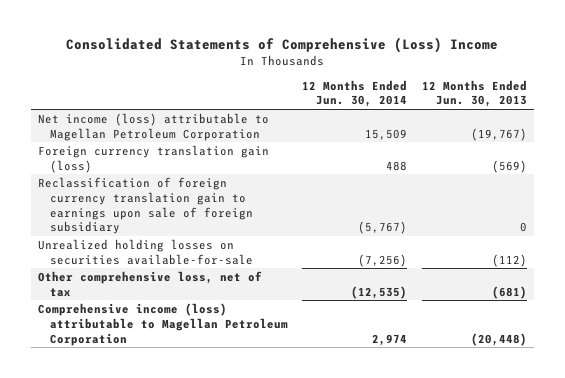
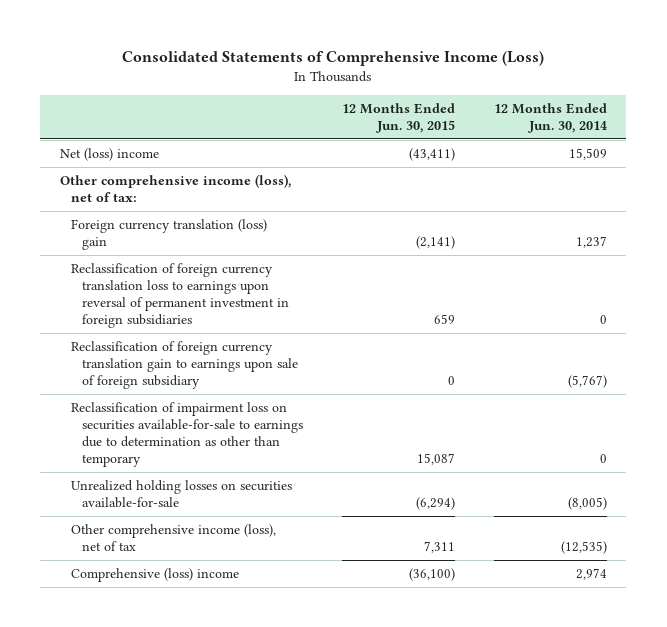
[66,37,499,54] Consolidated Statements of Comprehensive (Loss) Income -> [122,51,545,67] Consolidated Statements of Comprehensive Income (Loss)
[421,79,527,108] 12 Months Ended Jun. 30, 2013 -> none
none -> [342,102,456,133] 12 Months Ended Jun. 30, 2015
[38,112,270,141] Net income (loss) attributable to Magellan Petroleum Corporation -> [59,147,159,161] Net (loss) income
none -> [59,173,291,203] Other comprehensive income (loss), net of tax:
[38,144,270,173] Foreign currency translation gain (loss) -> [71,218,268,251] Foreign currency translation (loss) gain
[386,160,408,171] 488 -> [575,236,607,249] 1,237
none -> [71,262,290,329] Reclassification of foreign currency translation loss to earnings upon reversal of permanent investment in foreign subsidiaries
none -> [71,401,304,468] Reclassification of impairment loss on securities available-for-sale to earnings due to determination as other than temporary
[358,253,408,267] (7,256) -> [567,497,607,511] (8,005)
[38,270,263,297] Other comprehensive loss, net of tax -> [71,523,277,552] Other comprehensive income (loss), net of tax
[38,302,288,346] Comprehensive income (loss) attributable to Magellan Petroleum Corporation -> [71,567,240,582] Comprehensive (loss) income

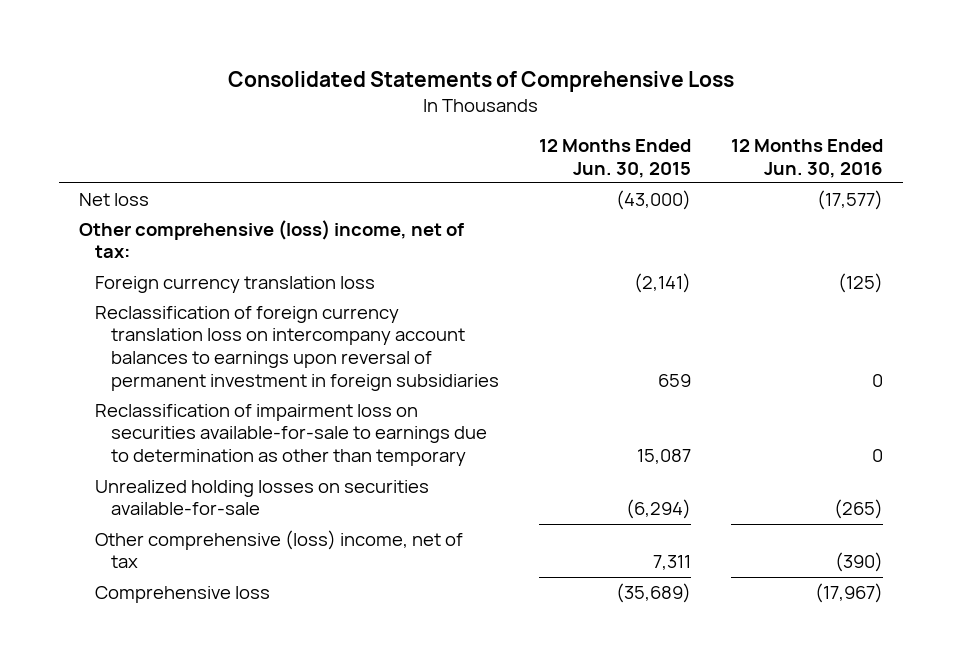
[122,51,545,67] Consolidated Statements of Comprehensive Income (Loss) -> [227,71,734,93] Consolidated Statements of Comprehensive Loss
[493,102,607,133] 12 Months Ended Jun. 30, 2014 -> none
none -> [730,138,883,178] 12 Months Ended Jun. 30, 2016
[71,340,299,390] Reclassification of foreign currency translation gain to earnings upon sale of foreign subsidiary -> none
[59,147,159,161] Net (loss) income -> [78,192,149,206] Net loss
[409,147,456,161] (43,411) -> [615,189,691,210] (43,000)
[59,173,291,203] Other comprehensive income (loss), net of tax: -> [78,219,464,259] Other comprehensive (loss) income, net of tax:
[71,218,268,251] Foreign currency translation (loss) gain -> [94,275,375,293] Foreign currency translation loss
[71,262,290,329] Reclassification of foreign currency translation loss to earnings upon reversal of permanent investment in foreign subsidiaries -> [94,305,500,392] Reclassification of foreign currency translation loss on intercompany account balances to earnings upon reversal of permanent investment in foreign subsidiaries
[71,523,277,552] Other comprehensive income (loss), net of tax -> [94,529,463,569] Other comprehensive (loss) income, net of tax
[71,567,240,582] Comprehensive (loss) income -> [94,585,270,603] Comprehensive loss
[409,567,456,581] (36,100) -> [615,582,691,603] (35,689)

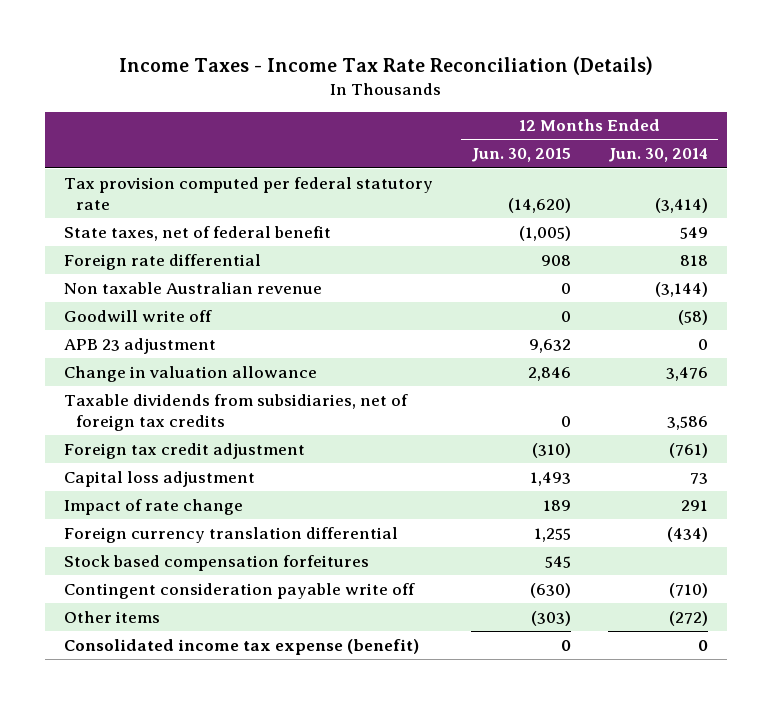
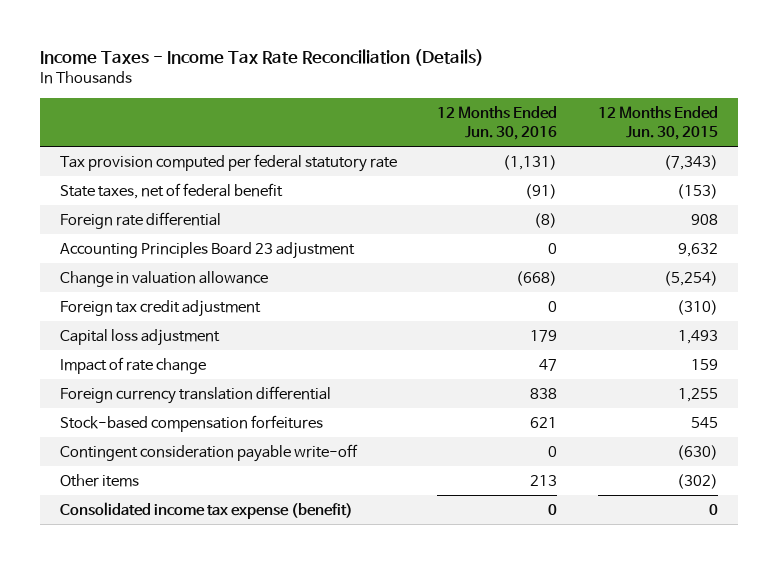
[608,148,709,163] Jun. 30, 2014 -> none
none -> [437,106,558,140] 12 Months Ended Jun. 30, 2016
[507,198,571,214] (14,620) -> [663,155,718,171] (7,343)
[518,225,571,241] (1,005) -> [676,184,718,200] (153)
[64,281,323,294] Non taxable Australian revenue -> none
[64,309,213,322] Goodwill write off -> none
[64,393,409,432] Taxable dividends from subsidiaries, net of foreign tax credits -> none
[64,337,217,354] APB 23 adjustment -> [60,242,356,260] Accounting Principles Board 23 adjustment
[527,366,571,381] 2,846 -> [663,271,718,287] (5,254)
[542,499,571,511] 189 -> [690,359,718,371] 159
[64,554,370,571] Stock based compensation forfeitures -> [60,415,324,433] Stock-based compensation forfeitures
[64,582,416,599] Contingent consideration payable write off -> [60,444,359,463] Contingent consideration payable write-off
[530,610,571,626] (303) -> [676,474,718,490] (302)

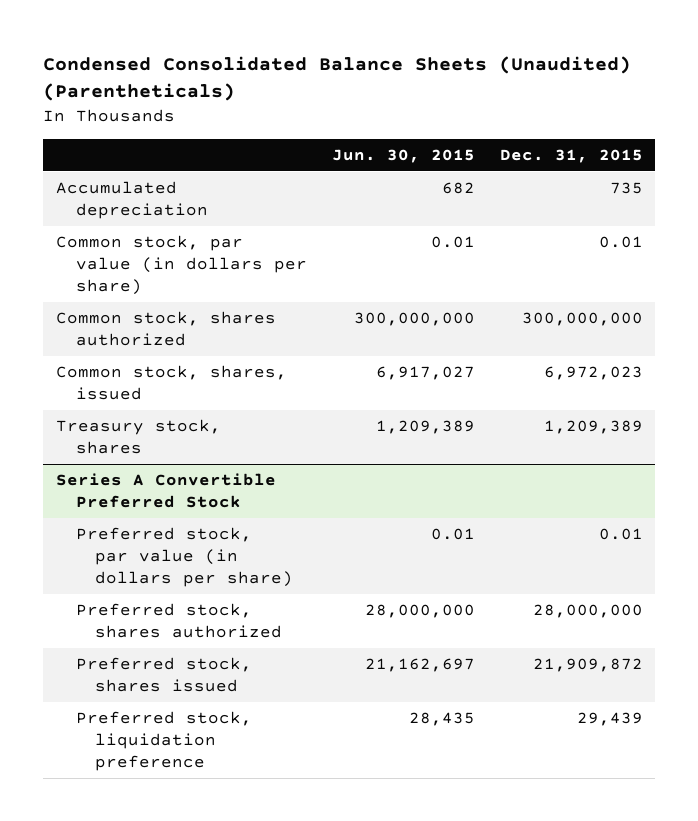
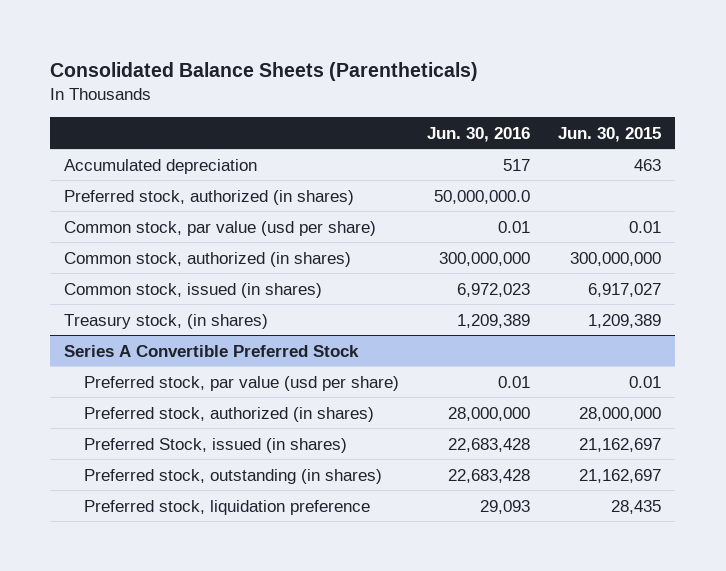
[43,56,632,102] Condensed Consolidated Balance Sheets (Unaudited) (Parentheticals) -> [50,61,479,81] Consolidated Balance Sheets (Parentheticals)
[499,148,643,163] Dec. 31, 2015 -> none
none -> [427,126,531,142] Jun. 30, 2016
[441,182,475,195] 682 -> [634,158,662,171] 463
none -> [64,189,355,205] Preferred stock, authorized (in shares)
[55,235,307,296] Common stock, par value (in dollars per share) -> [64,220,377,236] Common stock, par value (usd per share)
[55,311,276,347] Common stock, shares authorized -> [64,251,352,267] Common stock, authorized (in shares)
[55,365,287,401] Common stock, shares, issued -> [64,282,323,298] Common stock, issued (in shares)
[55,419,221,455] Treasury stock, shares -> [64,313,269,329] Treasury stock, (in shares)
[75,527,294,588] Preferred stock, par value (in dollars per share) -> [84,375,400,391] Preferred stock, par value (usd per share)
[75,603,283,639] Preferred stock, shares authorized -> [84,406,375,422] Preferred stock, authorized (in shares)
[75,657,252,693] Preferred stock, shares issued -> [84,437,348,453] Preferred Stock, issued (in shares)
none -> [84,468,383,484] Preferred stock, outstanding (in shares)

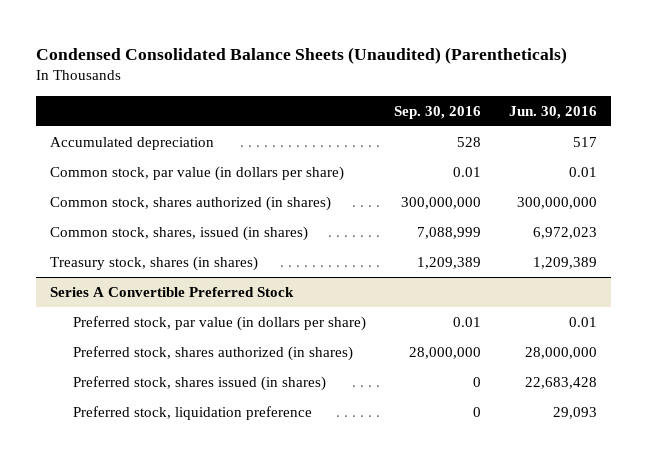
[50,61,479,81] Consolidated Balance Sheets (Parentheticals) -> [36,46,568,64] Condensed Consolidated Balance Sheets (Unaudited) (Parentheticals)
[558,126,662,142] Jun. 30, 2015 -> none
none -> [393,105,481,119] Sep. 30, 2016
[64,189,355,205] Preferred stock, authorized (in shares) -> none
[64,220,377,236] Common stock, par value (usd per share) -> [50,166,345,182] Common stock, par value (in dollars per share)
[64,251,352,267] Common stock, authorized (in shares) -> [50,196,332,212] Common stock, shares authorized (in shares)
[64,282,323,298] Common stock, issued (in shares) -> [50,226,309,242] Common stock, shares, issued (in shares)
[64,313,269,329] Treasury stock, (in shares) -> [50,256,259,272] Treasury stock, shares (in shares)
[84,468,383,484] Preferred stock, outstanding (in shares) -> none
[84,375,400,391] Preferred stock, par value (usd per share) -> [72,316,366,332] Preferred stock, par value (in dollars per share)
[84,406,375,422] Preferred stock, authorized (in shares) -> [72,346,353,362] Preferred stock, shares authorized (in shares)
[84,437,348,453] Preferred Stock, issued (in shares) -> [72,376,326,392] Preferred stock, shares issued (in shares)

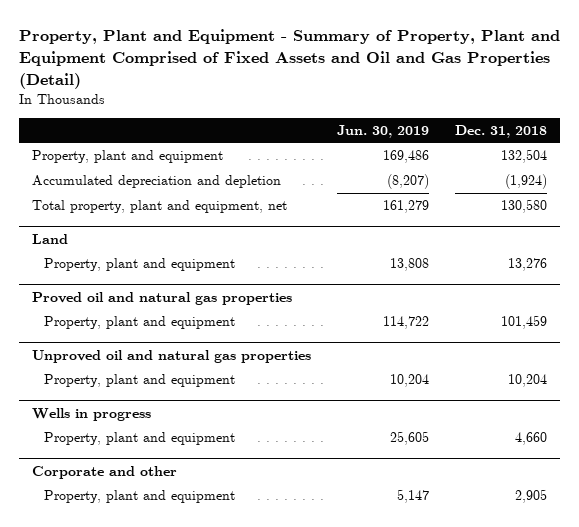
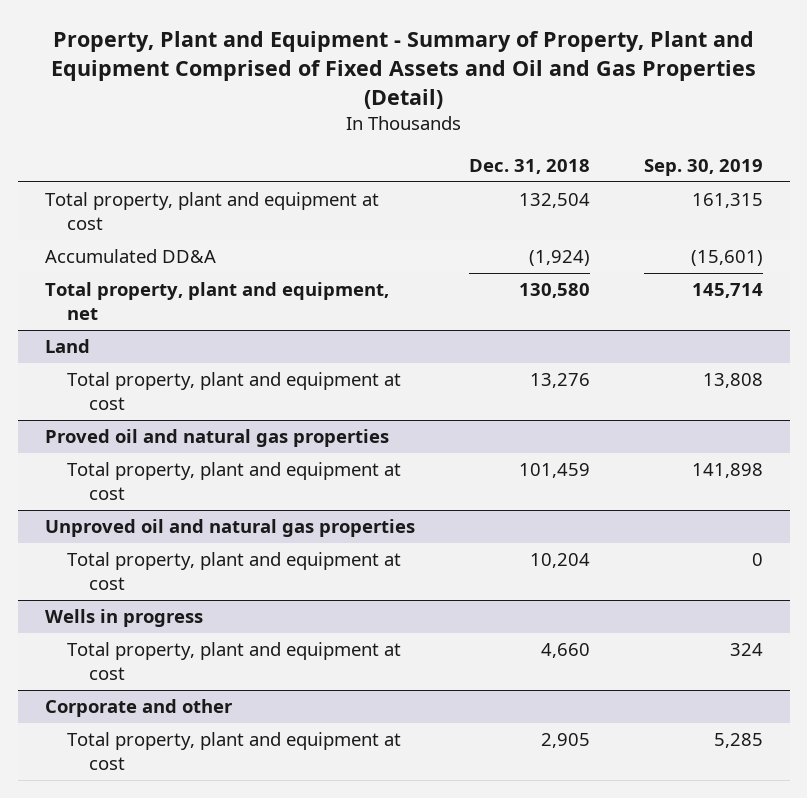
[337,124,430,138] Jun. 30, 2019 -> none
none -> [643,159,763,177] Sep. 30, 2019
[32,150,224,164] Property, plant and equipment -> [44,192,379,231] Total property, plant and equipment at cost
[32,175,282,189] Accumulated depreciation and depletion -> [44,249,216,264] Accumulated DD&A
[44,258,236,272] Property, plant and equipment -> [67,372,402,411] Total property, plant and equipment at cost
[44,316,236,330] Property, plant and equipment -> [67,462,402,501] Total property, plant and equipment at cost
[44,374,236,388] Property, plant and equipment -> [67,552,402,591] Total property, plant and equipment at cost
[44,432,236,446] Property, plant and equipment -> [67,642,402,681] Total property, plant and equipment at cost
[44,490,236,504] Property, plant and equipment -> [67,732,402,771] Total property, plant and equipment at cost

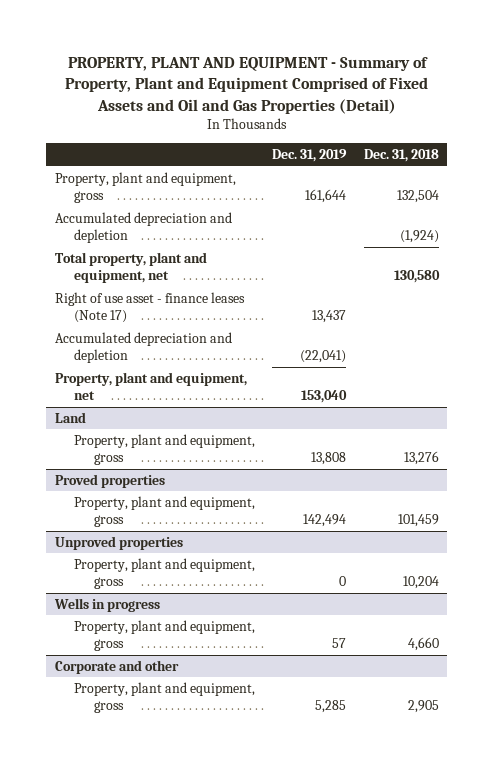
[50,30,756,110] Property, Plant and Equipment - Summary of Property, Plant and Equipment Comprised of Fixed Assets and Oil and Gas Properties (Detail) -> [64,56,428,114] PROPERTY, PLANT AND EQUIPMENT - Summary of Property, Plant and Equipment Comprised of Fixed Assets and Oil and Gas Properties (Detail)
[643,159,763,177] Sep. 30, 2019 -> none
none -> [272,148,348,162] Dec. 31, 2019
[44,192,379,231] Total property, plant and equipment at cost -> [54,171,236,203] Property, plant and equipment, gross
[44,249,216,264] Accumulated DD&A -> [54,211,232,243] Accumulated depreciation and depletion
none -> [54,291,245,323] Right of use asset - finance leases (Note 17)
none -> [54,331,232,363] Accumulated depreciation and depletion
none -> [54,371,247,400] Property, plant and equipment, net
[67,372,402,411] Total property, plant and equipment at cost -> [74,433,256,465] Property, plant and equipment, gross
[44,429,389,448] Proved oil and natural gas properties -> [54,473,165,488] Proved properties
[67,462,402,501] Total property, plant and equipment at cost -> [74,495,256,527] Property, plant and equipment, gross
[44,519,415,538] Unproved oil and natural gas properties -> [54,535,183,550] Unproved properties
[67,552,402,591] Total property, plant and equipment at cost -> [74,557,256,589] Property, plant and equipment, gross
[67,642,402,681] Total property, plant and equipment at cost -> [74,619,256,651] Property, plant and equipment, gross
[67,732,402,771] Total property, plant and equipment at cost -> [74,681,256,713] Property, plant and equipment, gross

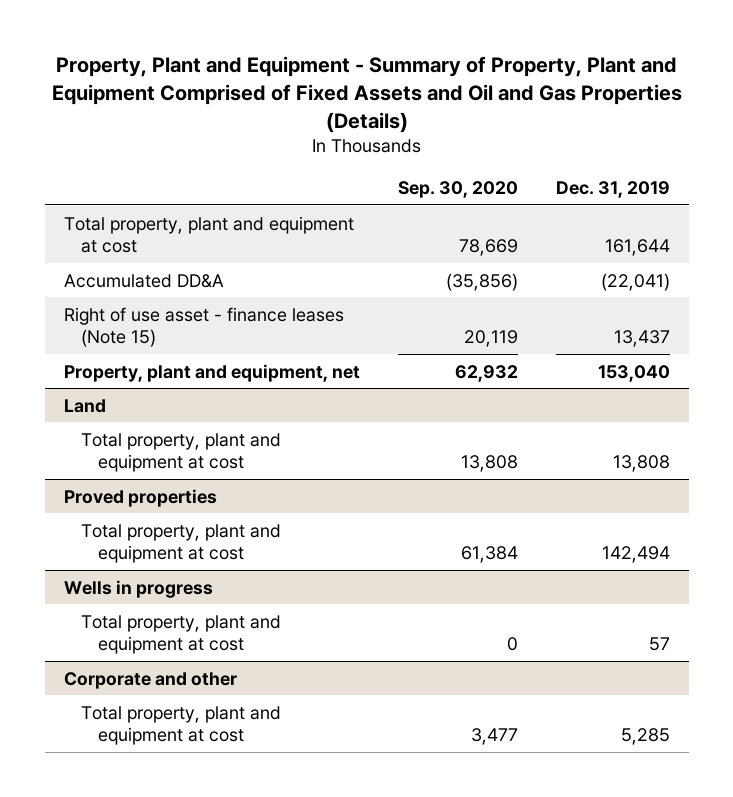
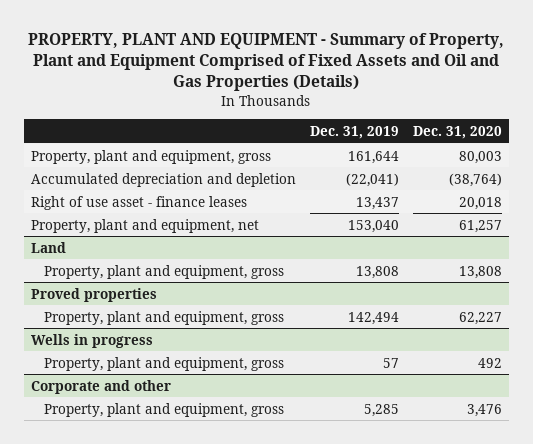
[51,56,682,134] Property, Plant and Equipment - Summary of Property, Plant and Equipment Comprised of Fixed Assets and Oil and Gas Properties (Details) -> [28,32,505,92] PROPERTY, PLANT AND EQUIPMENT - Summary of Property, Plant and Equipment Comprised of Fixed Assets and Oil and Gas Properties (Details)
[397,180,518,198] Sep. 30, 2020 -> none
none -> [412,125,502,139] Dec. 31, 2020
[63,215,354,253] Total property, plant and equipment at cost -> [30,149,271,164] Property, plant and equipment, gross
[63,273,224,288] Accumulated DD&A -> [30,172,296,187] Accumulated depreciation and depletion
[63,306,344,347] Right of use asset - finance leases (Note 15) -> [30,195,247,210] Right of use asset - finance leases
[80,432,281,472] Total property, plant and equipment at cost -> [44,264,285,279] Property, plant and equipment, gross
[80,523,281,563] Total property, plant and equipment at cost -> [44,310,285,325] Property, plant and equipment, gross
[80,614,281,654] Total property, plant and equipment at cost -> [44,356,285,371] Property, plant and equipment, gross
[80,705,281,745] Total property, plant and equipment at cost -> [44,402,285,417] Property, plant and equipment, gross

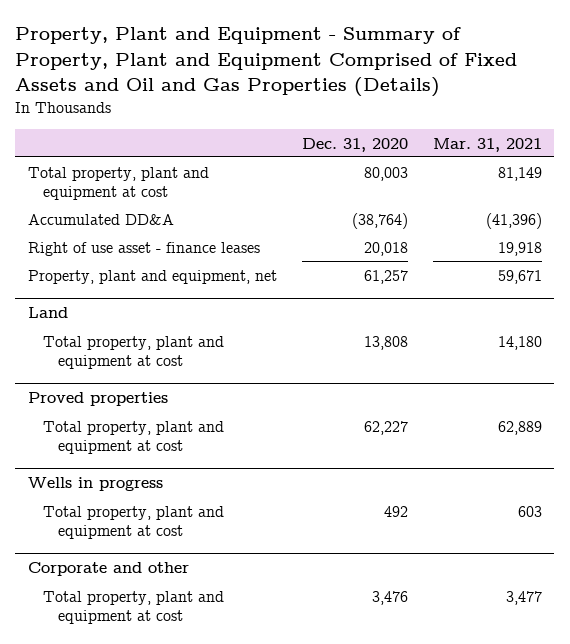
[28,32,505,92] PROPERTY, PLANT AND EQUIPMENT - Summary of Property, Plant and Equipment Comprised of Fixed Assets and Oil and Gas Properties (Details) -> [15,27,518,97] Property, Plant and Equipment - Summary of Property, Plant and Equipment Comprised of Fixed Assets and Oil and Gas Properties (Details)
[309,125,399,139] Dec. 31, 2019 -> none
none -> [432,137,542,152] Mar. 31, 2021
[30,149,271,164] Property, plant and equipment, gross -> [27,166,209,201] Total property, plant and equipment at cost
[30,172,296,187] Accumulated depreciation and depletion -> [27,213,174,225] Accumulated DD&A
[44,264,285,279] Property, plant and equipment, gross -> [42,335,224,370] Total property, plant and equipment at cost
[44,310,285,325] Property, plant and equipment, gross -> [42,420,224,455] Total property, plant and equipment at cost
[44,356,285,371] Property, plant and equipment, gross -> [42,505,224,540] Total property, plant and equipment at cost
[44,402,285,417] Property, plant and equipment, gross -> [42,590,224,625] Total property, plant and equipment at cost

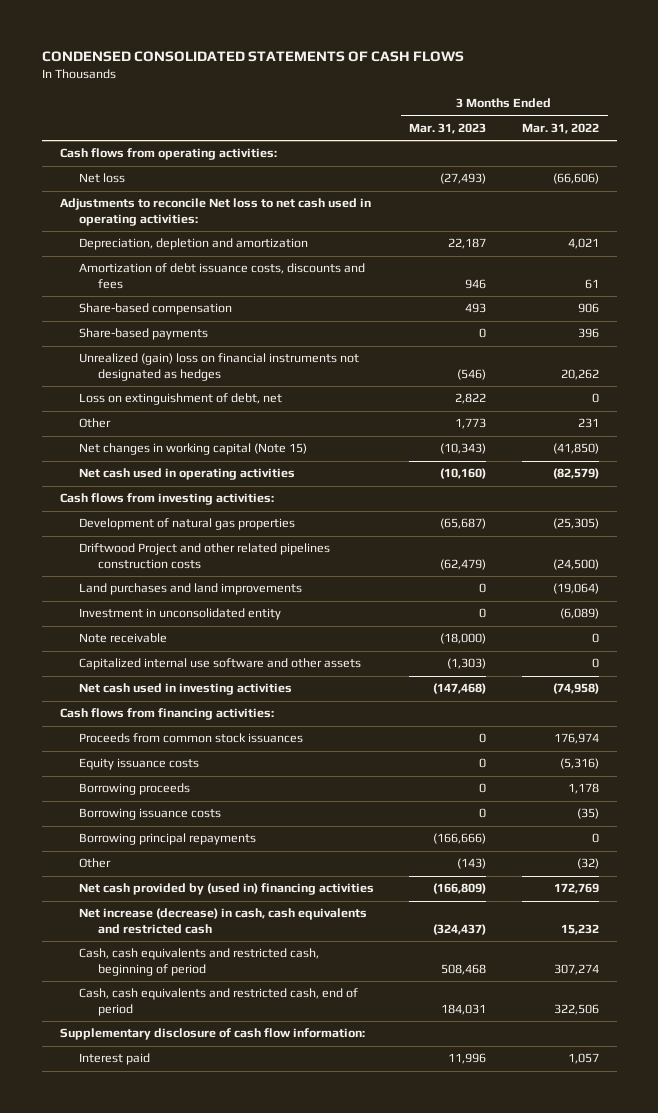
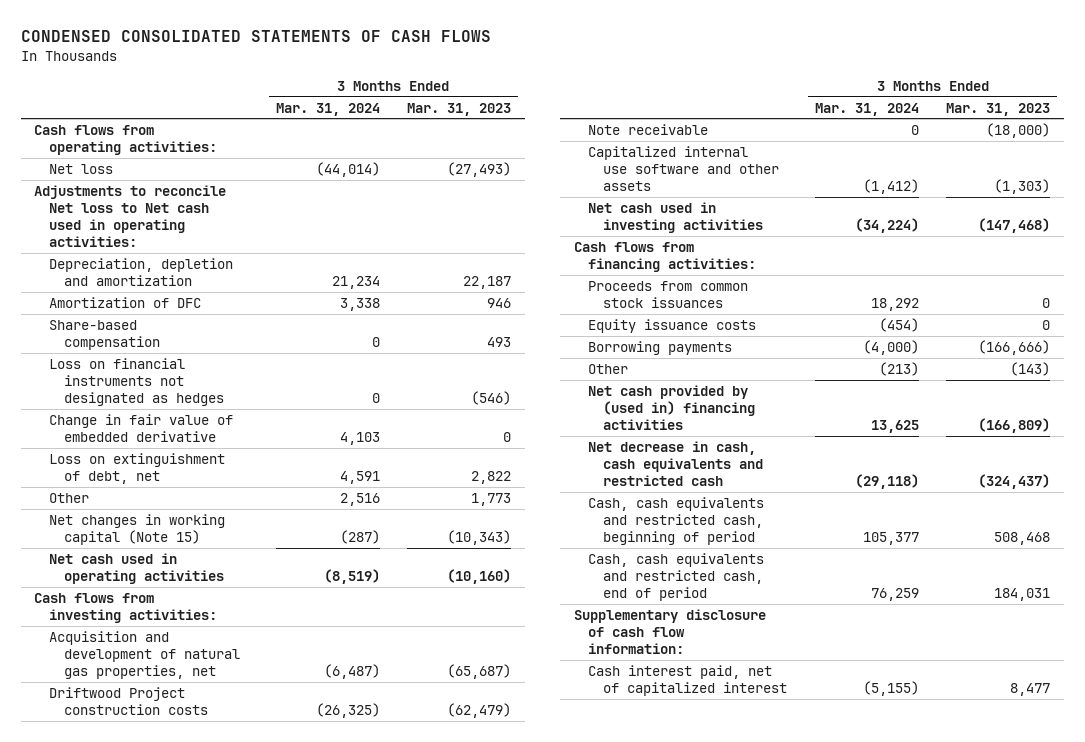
[521,122,599,134] Mar. 31, 2022 -> none
none -> [275,102,380,116] Mar. 31, 2024
[59,198,371,226] Adjustments to reconcile Net loss to net cash used in operating activities: -> [34,184,227,248] Adjustments to reconcile Net loss to Net cash used in operating activities:
[78,263,365,289] Amortization of debt issuance costs, discounts and fees -> [49,296,202,308] Amortization of DFC
[78,328,208,341] Share-based payments -> none
[78,353,359,381] Unrealized (gain) loss on financial instruments not designated as hedges -> [49,357,224,406] Loss on financial instruments not designated as hedges
none -> [49,413,234,442] Change in fair value of embedded derivative
[78,583,302,596] Land purchases and land improvements -> none
[78,608,281,621] Investment in unconsolidated entity -> none
[78,518,295,531] Development of natural gas properties -> [49,630,240,679] Acquisition and development of natural gas properties, net
[78,543,330,569] Driftwood Project and other related pipelines construction costs -> [49,686,208,715] Driftwood Project construction costs
[78,783,190,796] Borrowing proceeds -> none
[78,808,221,821] Borrowing issuance costs -> none
[78,833,256,846] Borrowing principal repayments -> [588,340,733,355] Borrowing payments
[78,908,367,934] Net increase (decrease) in cash, cash equivalents and restricted cash -> [588,440,764,486] Net decrease in cash, cash equivalents and restricted cash
[78,1053,150,1066] Interest paid -> none
none -> [588,664,788,696] Cash interest paid, net of capitalized interest

